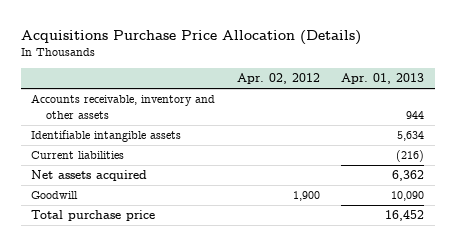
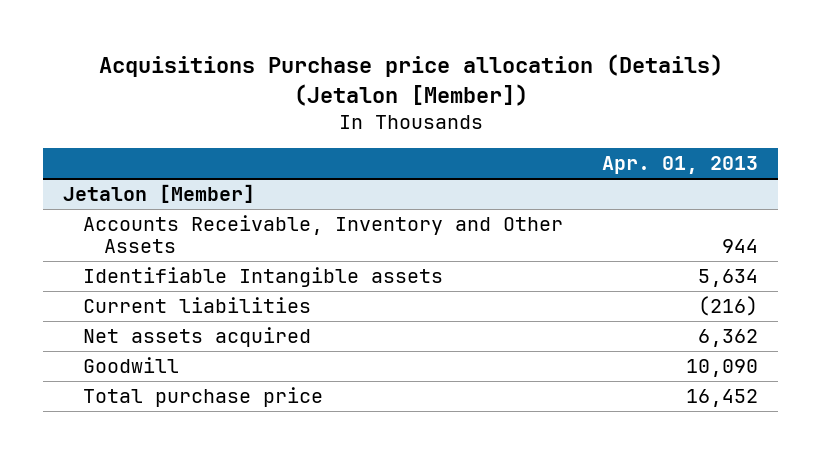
[20,29,361,45] Acquisitions Purchase Price Allocation (Details) -> [98,54,723,107] Acquisitions Purchase price allocation (Details) (Jetalon [Member])
[236,73,320,85] Apr. 02, 2012 -> none
none -> [62,183,255,203] Jetalon [Member]
[31,94,216,119] Accounts receivable, inventory and other assets -> [83,214,564,254] Accounts Receivable, Inventory and Other Assets
[31,130,182,143] Identifiable intangible assets -> [83,266,444,287] Identifiable Intangible assets

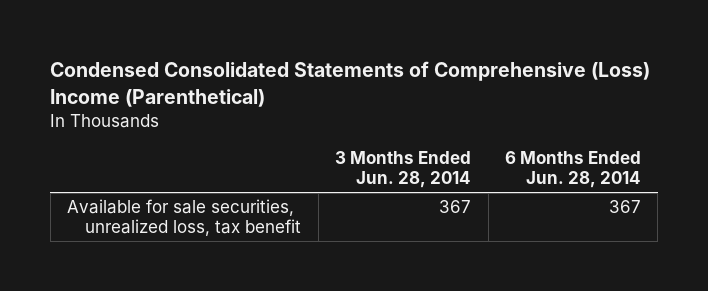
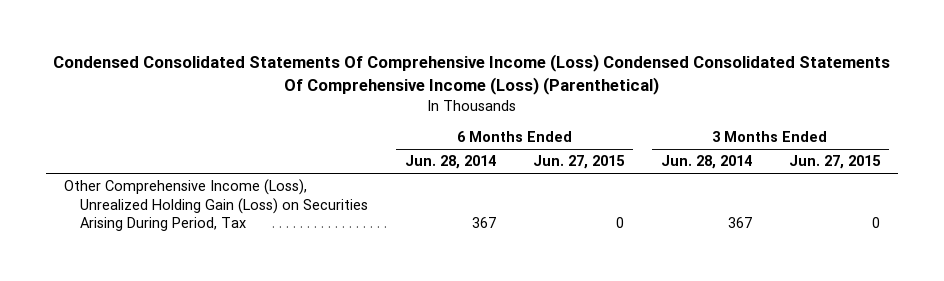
[50,61,651,107] Condensed Consolidated Statements of Comprehensive (Loss) Income (Parenthetical) -> [53,54,891,96] Condensed Consolidated Statements Of Comprehensive Income (Loss) Condensed Consolidated Statements Of Comprehensive Income (Loss) (Parenthetical)
none -> [533,155,626,170] Jun. 27, 2015
none -> [788,155,881,170] Jun. 27, 2015
[67,199,302,237] Available for sale securities, unrealized loss, tax benefit -> [64,179,369,231] Other Comprehensive Income (Loss), Unrealized Holding Gain (Loss) on Securities Arising During Period, Tax

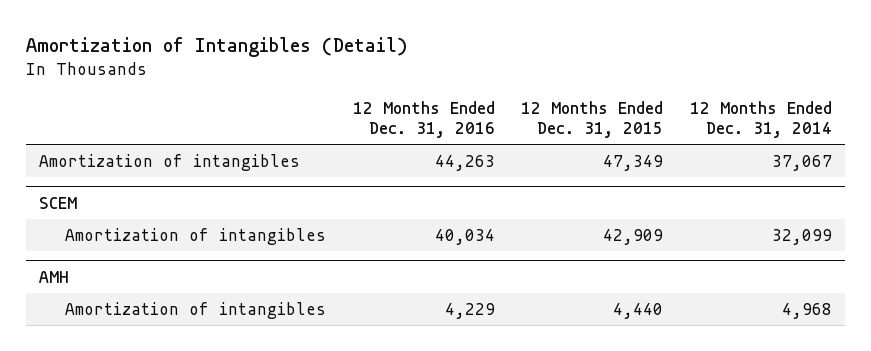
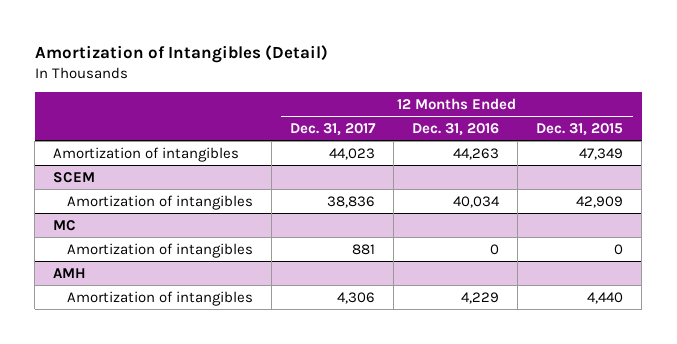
[689,101,832,139] 12 Months Ended Dec. 31, 2014 -> none
none -> [289,122,376,136] Dec. 31, 2017
none -> [53,219,77,231] MC
none -> [66,242,253,258] Amortization of intangibles

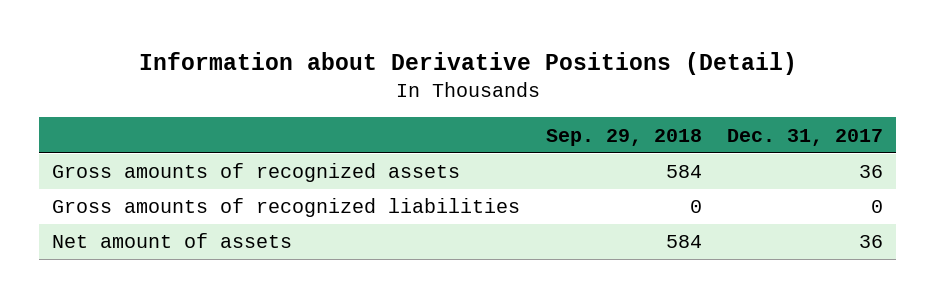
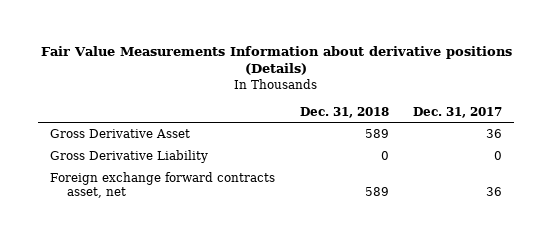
[138,52,797,76] Information about Derivative Positions (Detail) -> [41,45,513,76] Fair Value Measurements Information about derivative positions (Details)
[545,128,702,146] Sep. 29, 2018 -> none
none -> [299,106,389,118] Dec. 31, 2018
[52,163,461,183] Gross amounts of recognized assets -> none
none -> [50,129,191,139] Gross Derivative Asset
[52,198,521,218] Gross amounts of recognized liabilities -> [50,150,209,164] Gross Derivative Liability
[52,233,293,249] Net amount of assets -> [50,172,276,199] Foreign exchange forward contracts asset, net

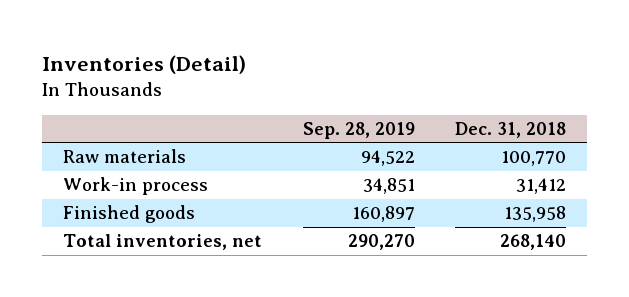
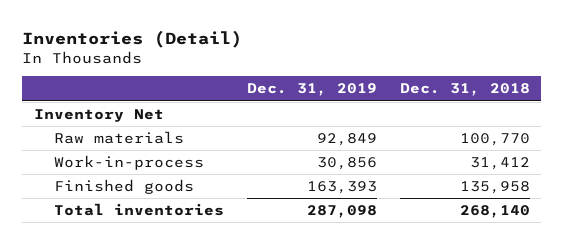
[302,121,415,139] Sep. 28, 2019 -> none
none -> [246,83,377,97] Dec. 31, 2019
none -> [33,108,164,122] Inventory Net
[62,177,208,196] Work-in process -> [53,154,204,170] Work-in-process
[62,234,262,251] Total inventories, net -> [53,202,224,216] Total inventories

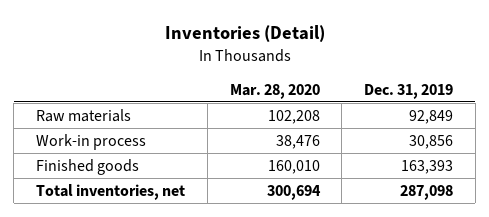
[399,83,530,97] Dec. 31, 2018 -> none
none -> [229,83,320,99] Mar. 28, 2020
[33,108,164,122] Inventory Net -> none
[53,154,204,170] Work-in-process -> [36,133,147,150] Work-in process
[53,202,224,216] Total inventories -> [36,183,186,200] Total inventories, net

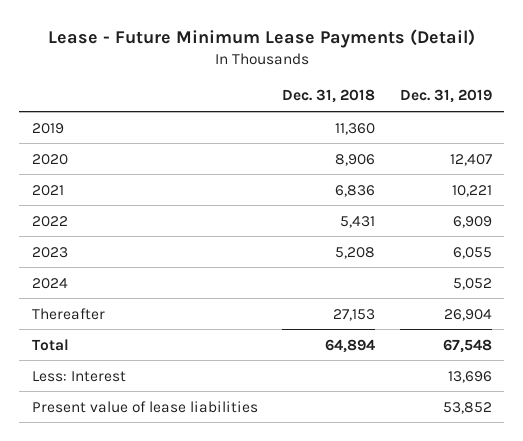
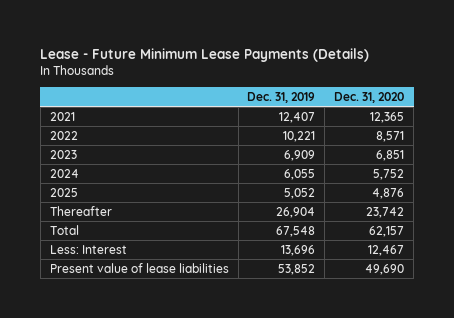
[47,29,475,49] Lease - Future Minimum Lease Payments (Detail) -> [40,47,370,62] Lease - Future Minimum Lease Payments (Details)
[282,89,376,104] Dec. 31, 2018 -> none
none -> [334,91,405,103] Dec. 31, 2020
[31,122,64,134] 2019 -> none
[31,153,68,165] 2020 -> [49,111,75,121] 2021
[31,184,64,196] 2021 -> [49,130,78,140] 2022
[31,215,68,227] 2022 -> [49,149,77,159] 2023
[31,246,68,258] 2023 -> [49,168,79,178] 2024
[31,277,68,289] 2024 -> [49,187,78,197] 2025

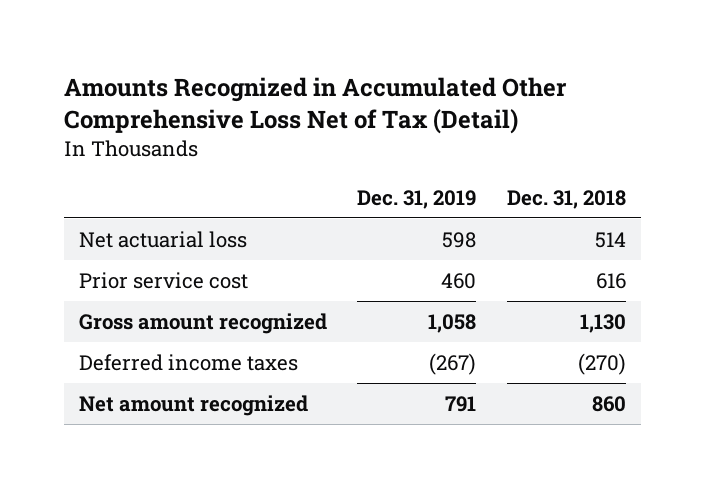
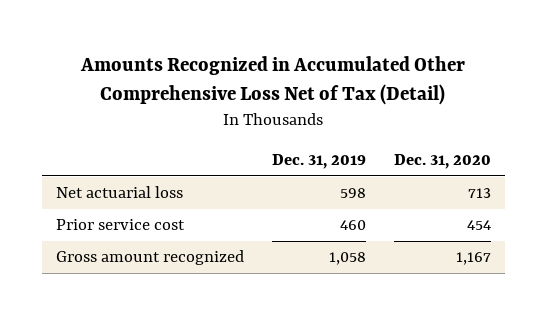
[506,189,626,209] Dec. 31, 2018 -> none
none -> [394,154,492,170] Dec. 31, 2020
[78,354,298,372] Deferred income taxes -> none
[78,395,308,417] Net amount recognized -> none

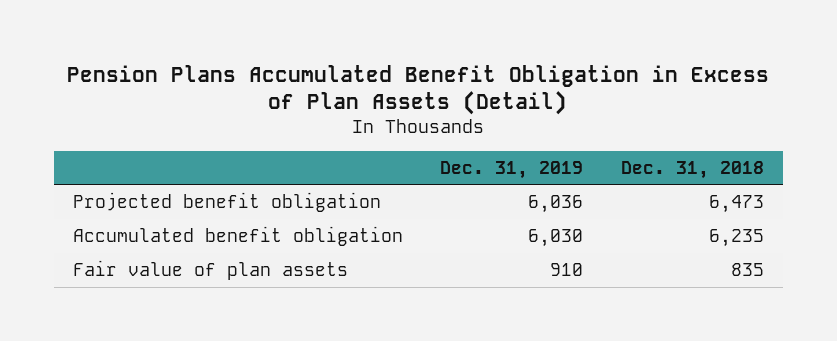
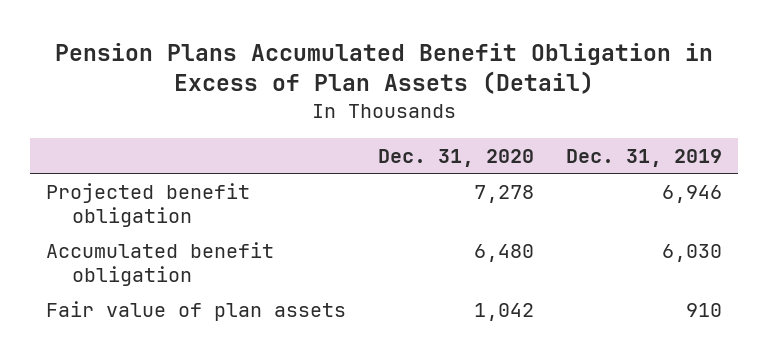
[620,160,764,179] Dec. 31, 2018 -> none
none -> [377,148,534,167] Dec. 31, 2020
[528,195,584,214] 6,036 -> [661,184,722,203] 6,946

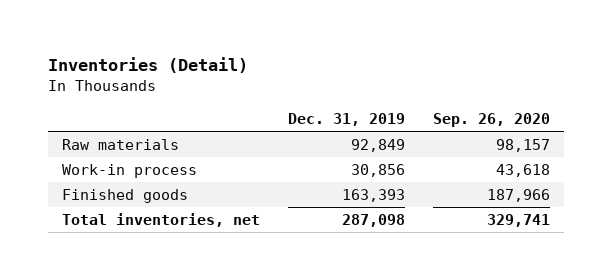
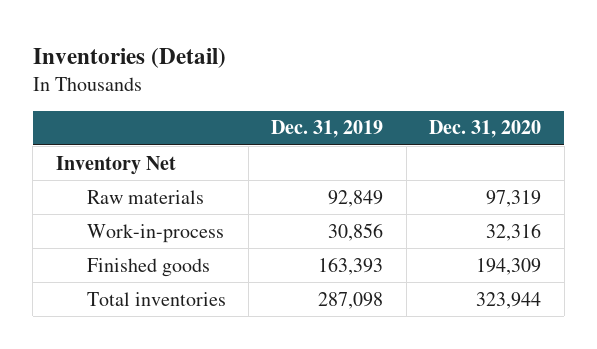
[433,113,551,128] Sep. 26, 2020 -> none
none -> [429,120,542,139] Dec. 31, 2020
none -> [55,155,176,175] Inventory Net
[62,163,198,178] Work-in process -> [86,223,224,243] Work-in-process
[62,212,261,227] Total inventories, net -> [86,291,226,306] Total inventories

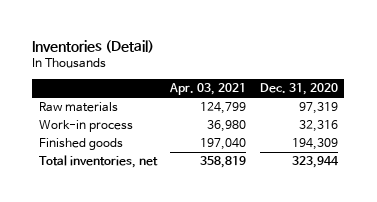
[271,120,384,139] Dec. 31, 2019 -> none
none -> [169,83,247,96] Apr. 03, 2021
[55,155,176,175] Inventory Net -> none
[86,223,224,243] Work-in-process -> [38,120,133,133] Work-in process
[86,291,226,306] Total inventories -> [38,155,158,169] Total inventories, net

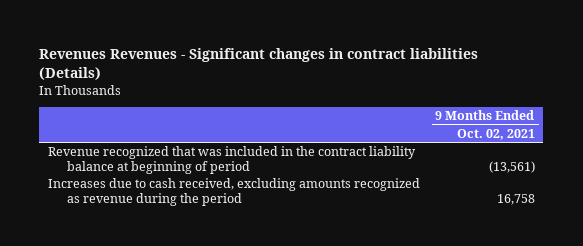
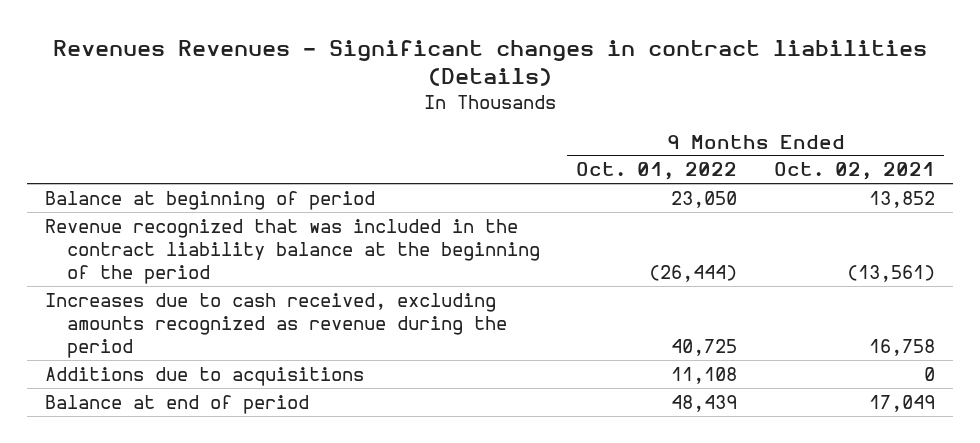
none -> [576,162,738,181] Oct. 01, 2022
none -> [45,190,376,210] Balance at beginning of period
[47,146,416,174] Revenue recognized that was included in the contract liability balance at beginning of period -> [45,218,541,285] Revenue recognized that was included in the contract liability balance at the beginning of the period
none -> [45,366,365,386] Additions due to acquisitions
none -> [45,394,310,414] Balance at end of period

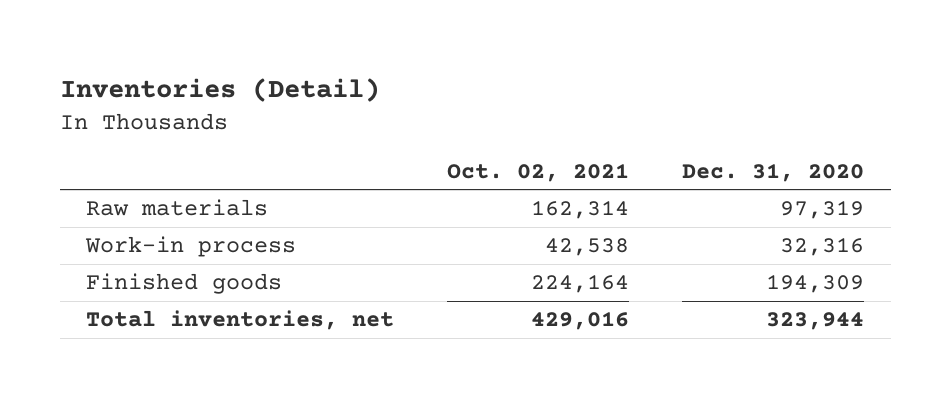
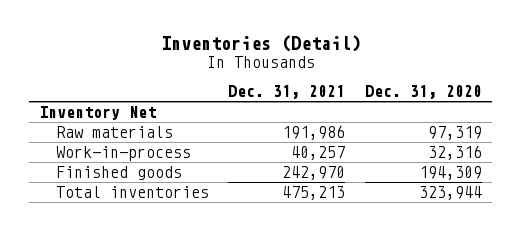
[447,162,630,182] Oct. 02, 2021 -> none
none -> [228,85,346,100] Dec. 31, 2021
none -> [39,106,157,121] Inventory Net
[85,236,297,258] Work-in process -> [55,146,191,162] Work-in-process
[86,310,395,331] Total inventories, net -> [55,186,209,199] Total inventories

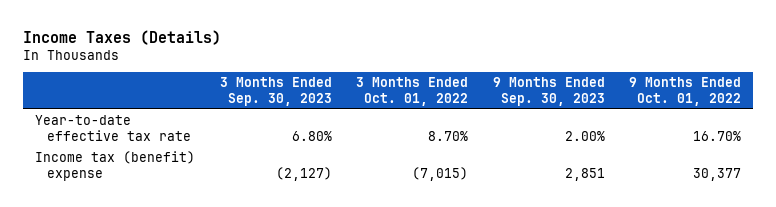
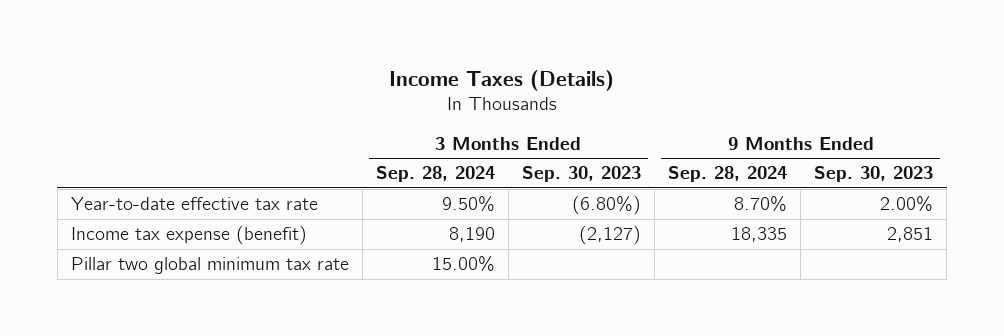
[356,77,469,107] 3 Months Ended Oct. 01, 2022 -> none
[628,77,741,107] 9 Months Ended Oct. 01, 2022 -> none
none -> [375,166,495,183] Sep. 28, 2024
none -> [667,166,787,183] Sep. 28, 2024
[291,130,332,141] 6.80% -> [571,195,641,216] (6.80%)
[35,150,196,181] Income tax (benefit) expense -> [70,225,307,246] Income tax expense (benefit)
none -> [70,257,349,275] Pillar two global minimum tax rate

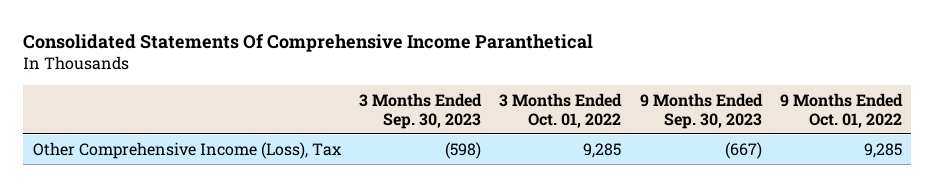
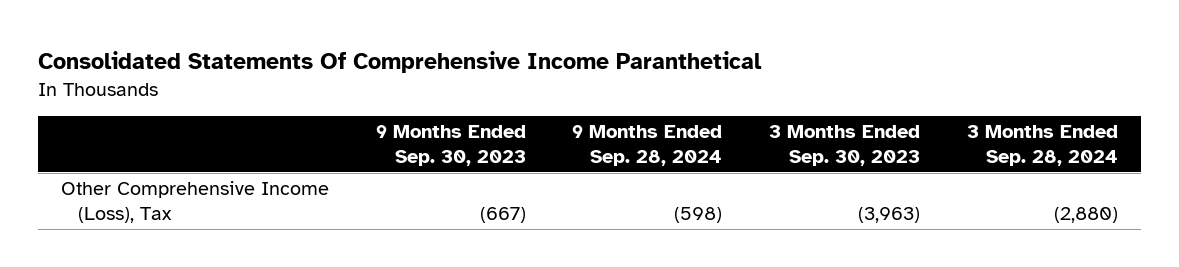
[499,92,623,128] 3 Months Ended Oct. 01, 2022 -> none
[780,92,904,128] 9 Months Ended Oct. 01, 2022 -> none
none -> [572,125,723,166] 9 Months Ended Sep. 28, 2024
none -> [966,125,1118,166] 3 Months Ended Sep. 28, 2024
[444,142,481,160] (598) -> [858,206,921,223] (3,963)

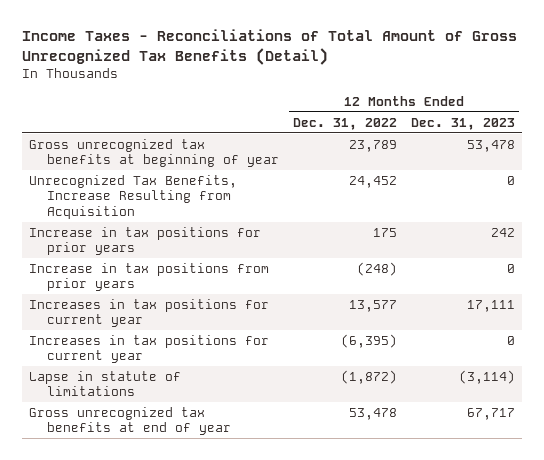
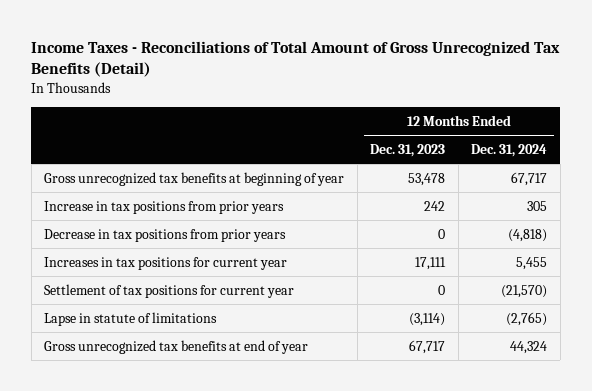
[292,117,397,130] Dec. 31, 2022 -> none
none -> [471,143,548,157] Dec. 31, 2024
[28,174,237,219] Unrecognized Tax Benefits, Increase Resulting from Acquisition -> none
[28,226,261,256] Increase in tax positions for prior years -> [44,200,285,214] Increase in tax positions from prior years
[28,262,269,292] Increase in tax positions from prior years -> [44,228,287,242] Decrease in tax positions from prior years
[28,334,269,364] Increases in tax positions for current year -> [44,283,295,298] Settlement of tax positions for current year

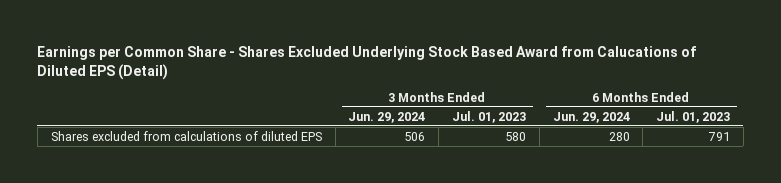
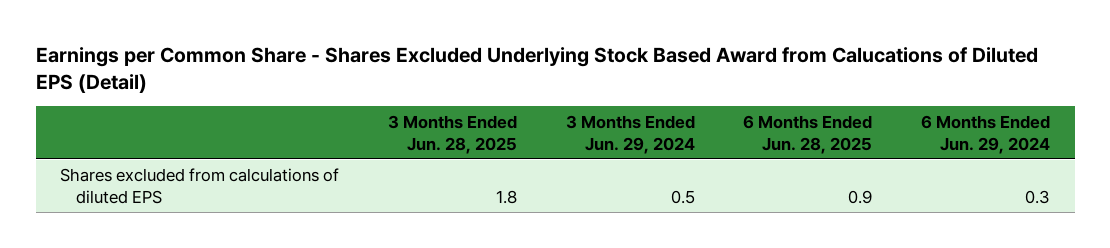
[451,110,526,123] Jul. 01, 2023 -> none
[656,110,731,123] Jul. 01, 2023 -> none
none -> [387,114,517,154] 3 Months Ended Jun. 28, 2025
none -> [743,114,873,154] 6 Months Ended Jun. 28, 2025
[404,131,426,141] 506 -> [670,190,695,205] 0.5
[608,131,630,141] 280 -> [1025,190,1051,205] 0.3

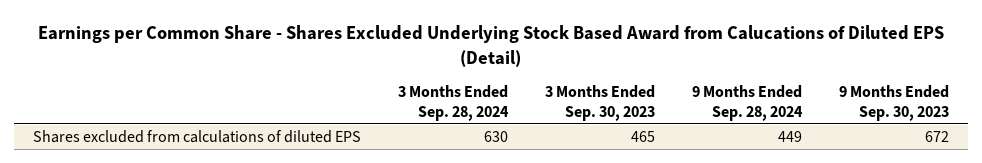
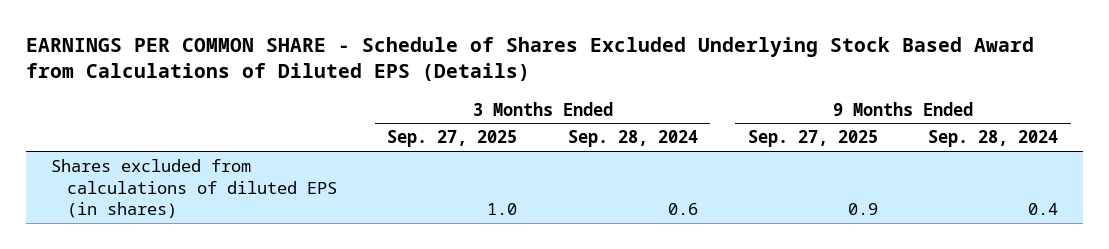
[37,24,944,67] Earnings per Common Share - Shares Excluded Underlying Stock Based Award from Calucations of Diluted EPS (Detail) -> [25,37,1034,82] EARNINGS PER COMMON SHARE - Schedule of Shares Excluded Underlying Stock Based Award from Calculations of Diluted EPS (Details)
[544,85,655,122] 3 Months Ended Sep. 30, 2023 -> none
[839,85,950,122] 9 Months Ended Sep. 30, 2023 -> none
none -> [387,130,518,148] Sep. 27, 2025
none -> [747,130,878,148] Sep. 27, 2025
[32,130,361,144] Shares excluded from calculations of diluted EPS -> [50,159,338,219] Shares excluded from calculations of diluted EPS (in shares)
[483,131,508,143] 630 -> [667,203,698,216] 0.6
[778,131,803,143] 449 -> [1028,203,1059,216] 0.4

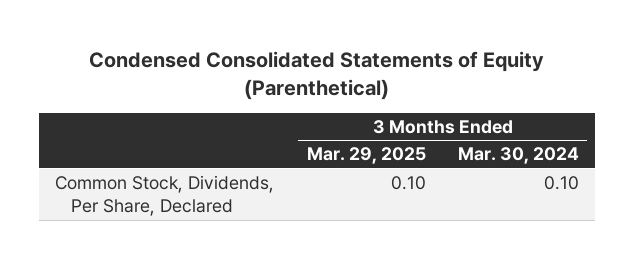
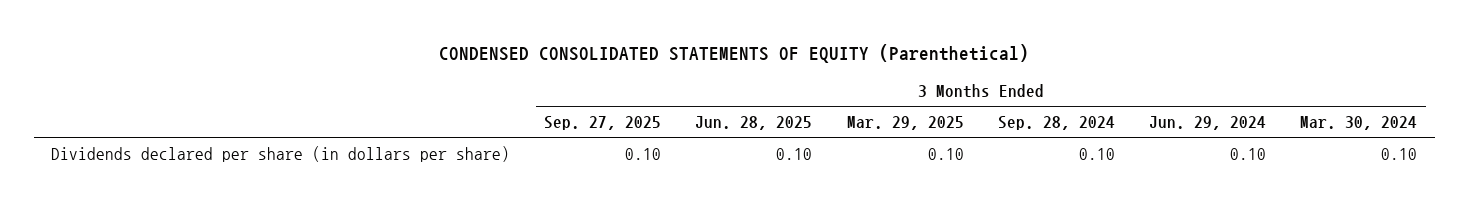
[89,50,545,100] Condensed Consolidated Statements of Equity (Parenthetical) -> [439,44,1030,64] CONDENSED CONSOLIDATED STATEMENTS OF EQUITY (Parenthetical)
none -> [544,115,662,130] Sep. 27, 2025
none -> [695,115,813,130] Jun. 28, 2025
none -> [997,115,1115,130] Sep. 28, 2024
none -> [1149,115,1267,130] Jun. 29, 2024
[55,175,275,217] Common Stock, Dividends, Per Share, Declared -> [50,145,510,162] Dividends declared per share (in dollars per share)

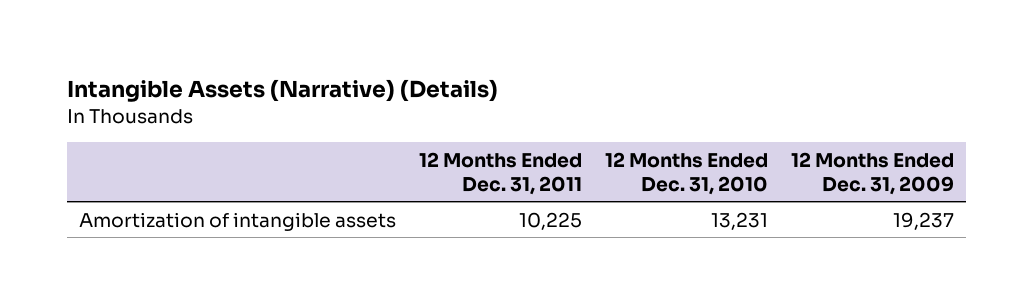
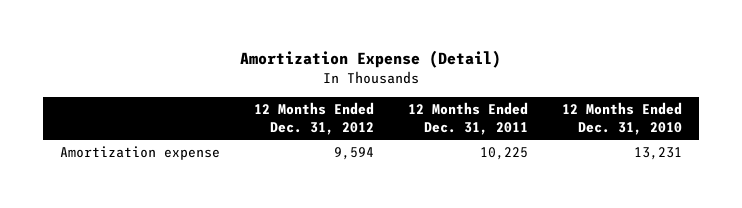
[67,78,499,102] Intangible Assets (Narrative) (Details) -> [239,50,501,69] Amortization Expense (Detail)
[791,151,955,195] 12 Months Ended Dec. 31, 2009 -> none
none -> [254,102,375,135] 12 Months Ended Dec. 31, 2012
[78,211,396,231] Amortization of intangible assets -> [60,146,221,161] Amortization expense

